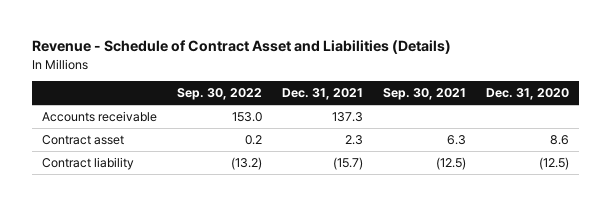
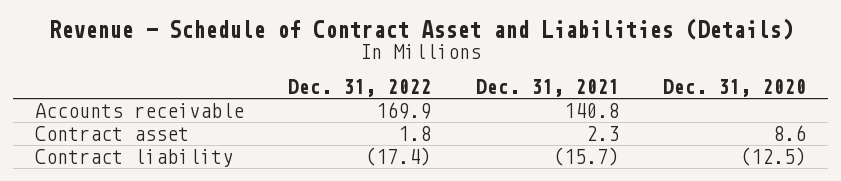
[176,88,262,101] Sep. 30, 2022 -> none
[382,88,466,101] Sep. 30, 2021 -> none
none -> [288,79,432,98] Dec. 31, 2022
[331,111,363,122] 137.3 -> [563,102,619,118] 140.8

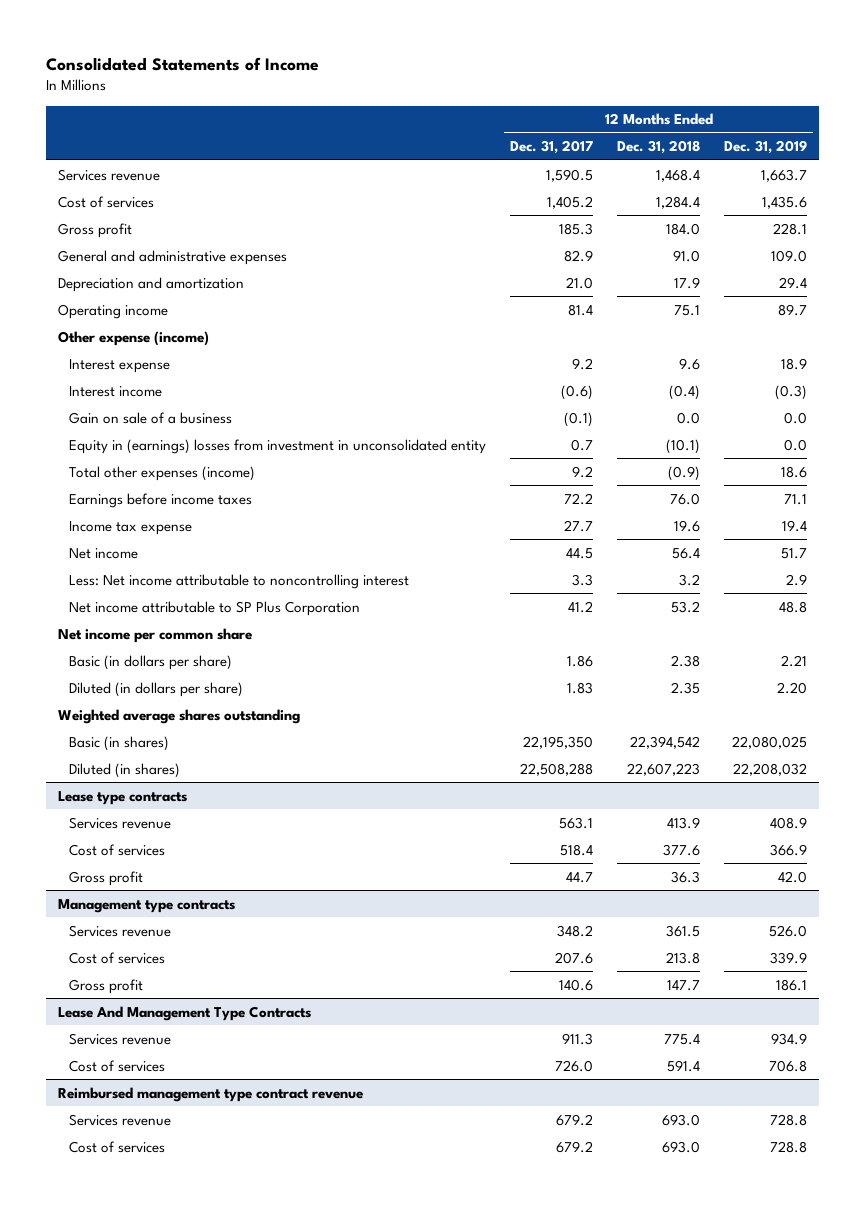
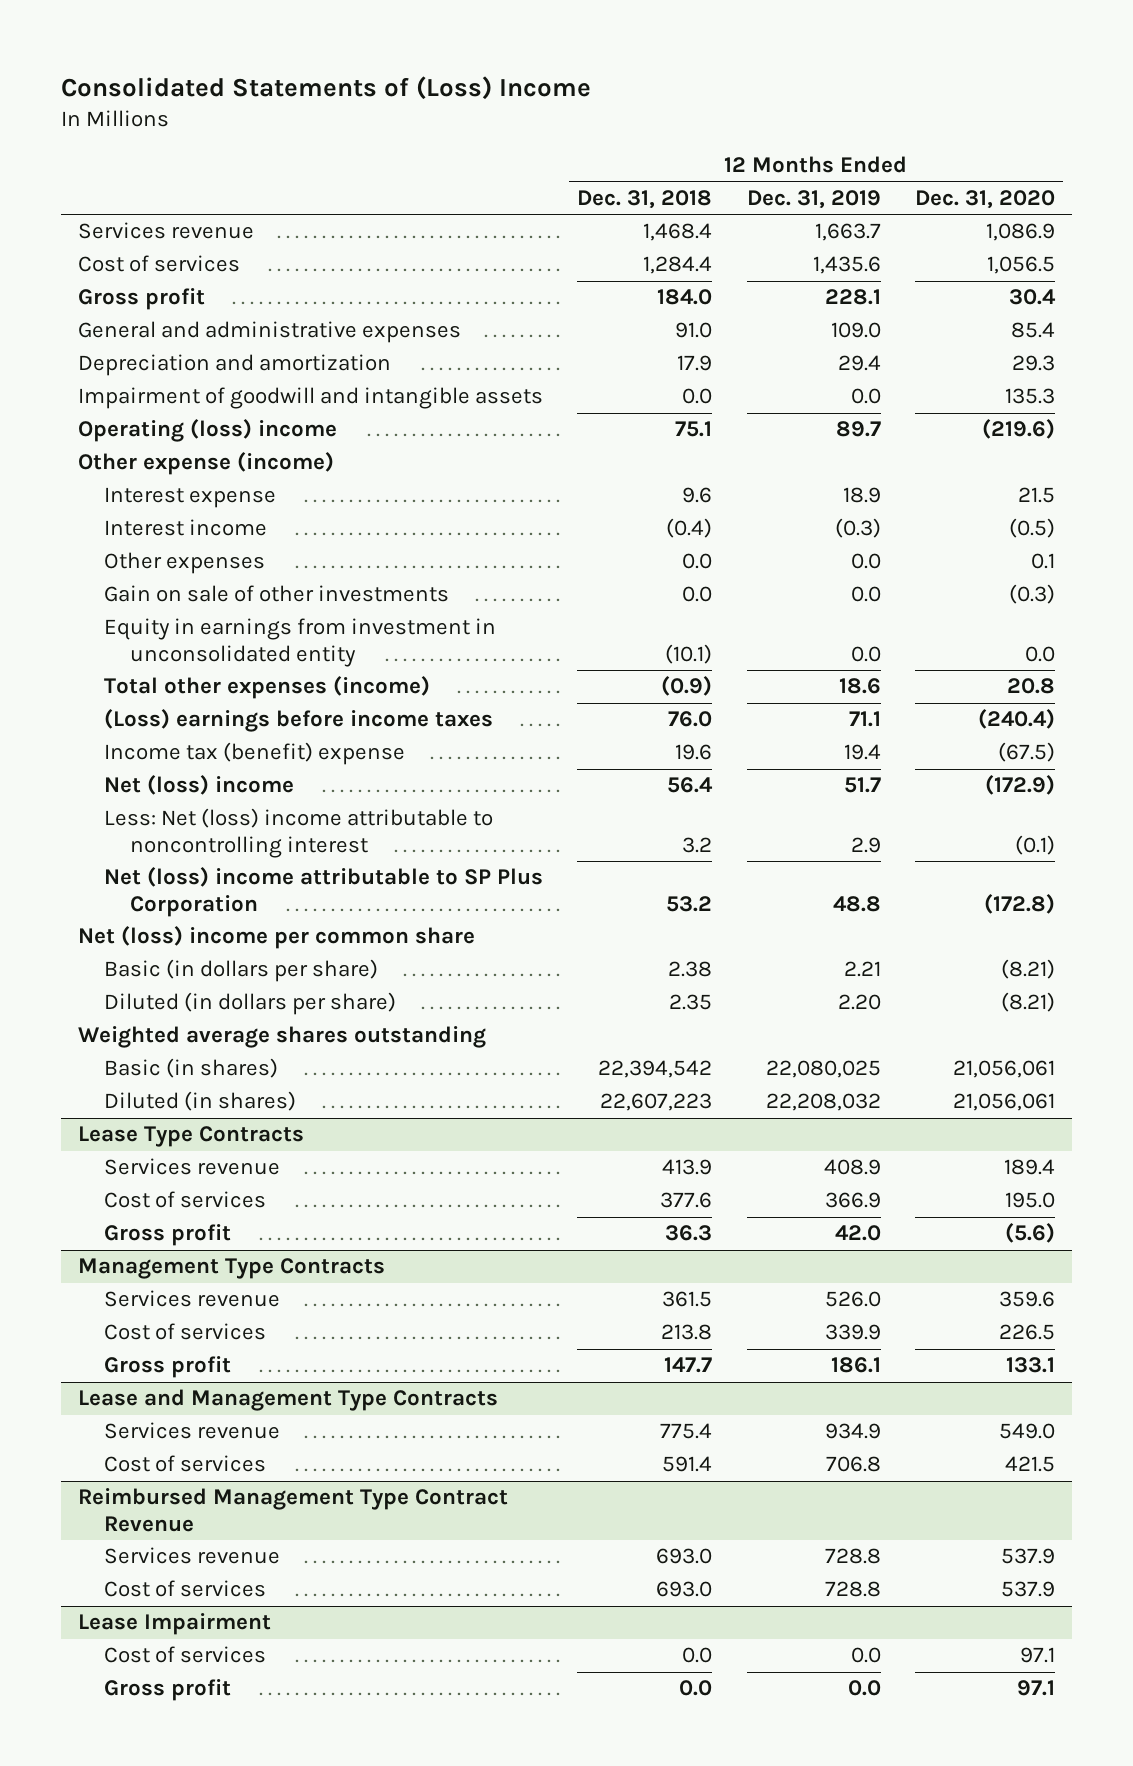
[46,56,320,71] Consolidated Statements of Income -> [60,75,591,100] Consolidated Statements of (Loss) Income
[510,140,594,155] Dec. 31, 2017 -> none
none -> [914,189,1055,209] Dec. 31, 2020
none -> [78,387,544,410] Impairment of goodwill and intangible assets
[58,303,169,319] Operating income -> [78,419,338,443] Operating (loss) income
none -> [104,552,266,575] Other expenses
[69,411,233,424] Gain on sale of a business -> [104,585,450,603] Gain on sale of other investments
[69,438,487,454] Equity in (earnings) losses from investment in unconsolidated entity -> [104,618,497,667] Equity in earnings from investment in unconsolidated entity
[69,492,253,508] Earnings before income taxes -> [104,709,494,733] (Loss) earnings before income taxes
[69,520,193,535] Income tax expense -> [104,742,406,766] Income tax (benefit) expense
[69,547,139,559] Net income -> [104,775,295,796] Net (loss) income
[69,573,410,589] Less: Net income attributable to noncontrolling interest -> [104,808,494,858] Less: Net (loss) income attributable to noncontrolling interest
[69,600,361,616] Net income attributable to SP Plus Corporation -> [104,867,544,917] Net (loss) income attributable to SP Plus Corporation
[58,627,253,643] Net income per common share -> [78,926,476,950] Net (loss) income per common share
[58,790,188,805] Lease type contracts -> [78,1126,305,1148] Lease Type Contracts
[58,898,236,913] Management type contracts -> [78,1258,386,1280] Management Type Contracts
[58,1005,312,1021] Lease And Management Type Contracts -> [78,1389,499,1412] Lease and Management Type Contracts
[58,1086,364,1102] Reimbursed management type contract revenue -> [78,1488,509,1532] Reimbursed Management Type Contract Revenue
none -> [78,1613,272,1636] Lease Impairment
none -> [104,1646,267,1664] Cost of services
none -> [104,1679,232,1702] Gross profit

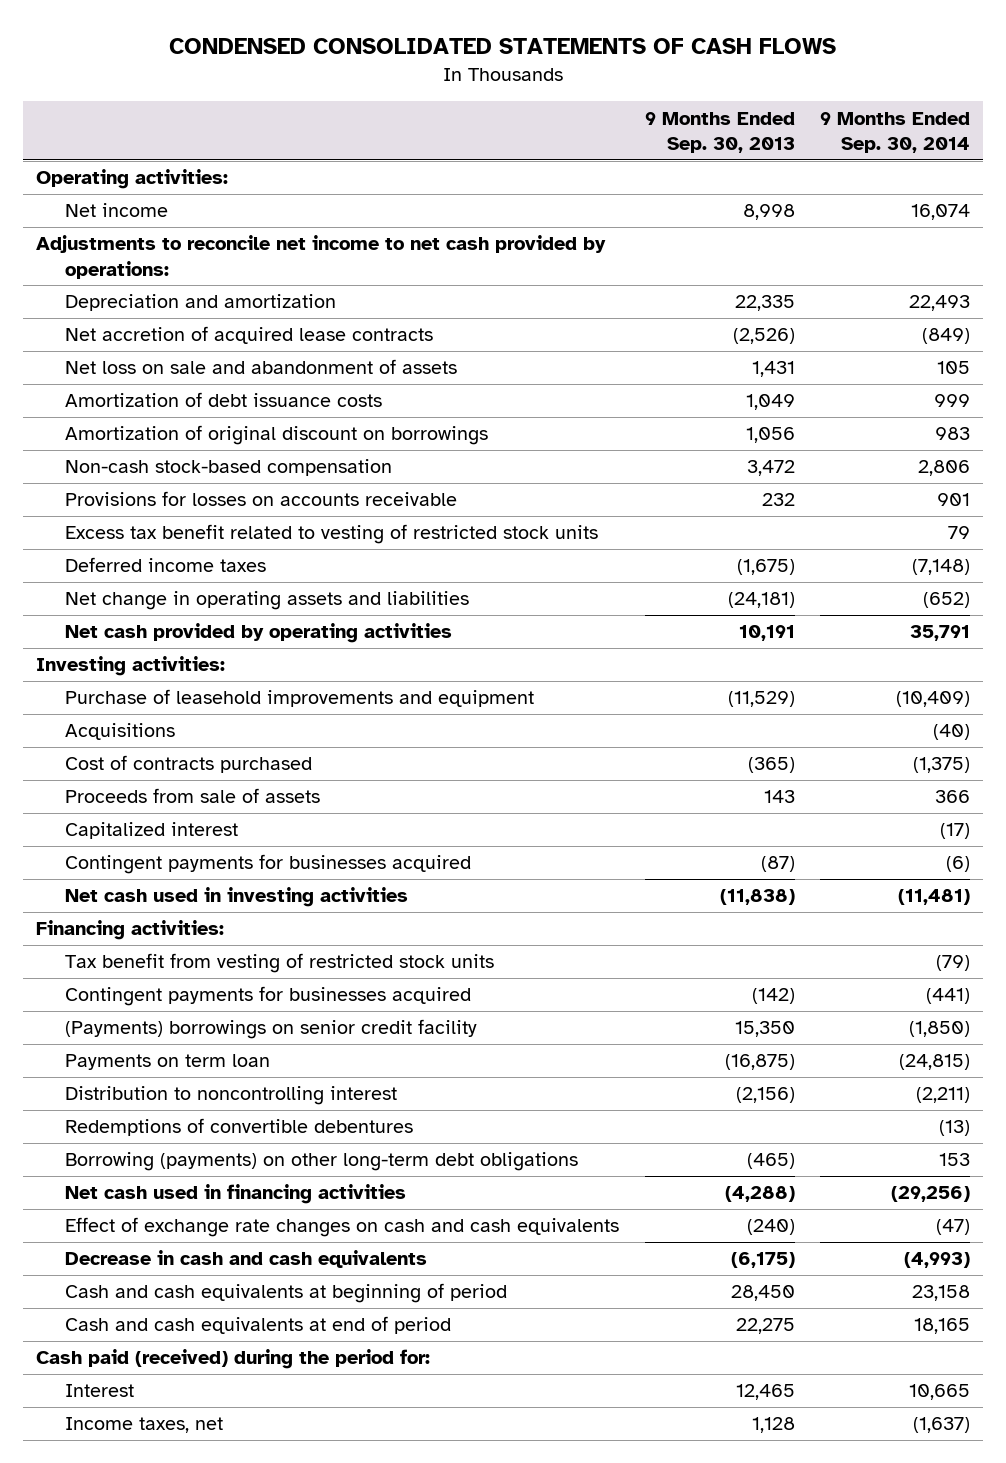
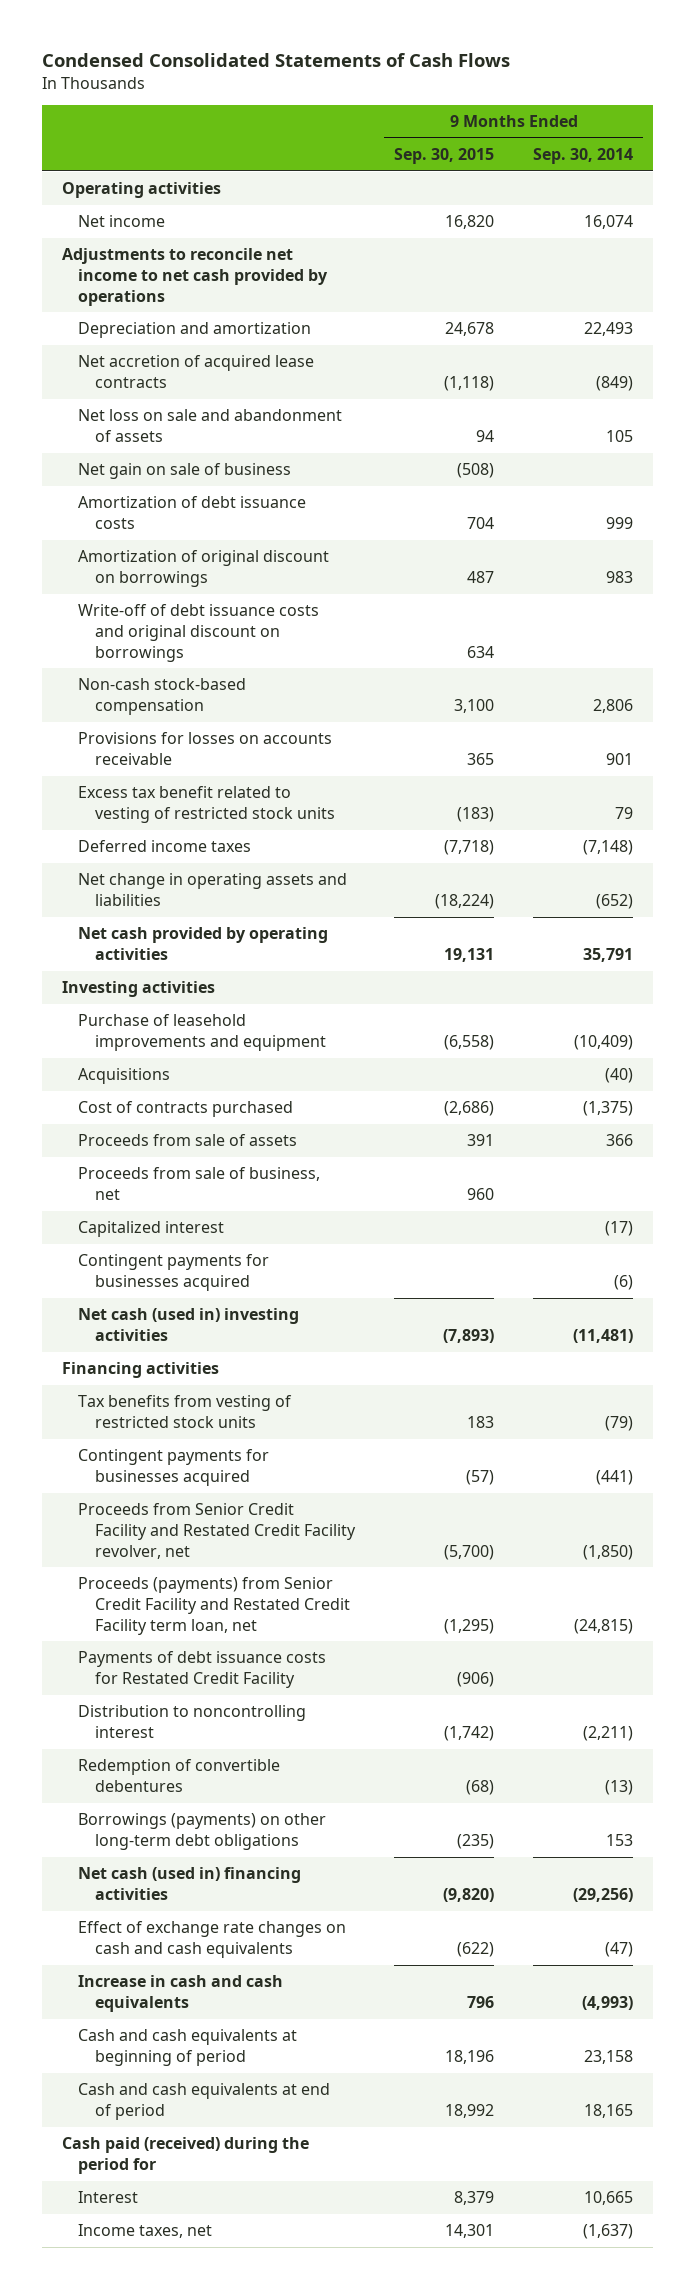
[168,38,836,55] CONDENSED CONSOLIDATED STATEMENTS OF CASH FLOWS -> [42,52,511,67] Condensed Consolidated Statements of Cash Flows
[644,111,795,153] 9 Months Ended Sep. 30, 2013 -> none
none -> [394,148,495,165] Sep. 30, 2015
[35,169,228,190] Operating activities: -> [61,182,221,199] Operating activities
[35,235,606,279] Adjustments to reconcile net income to net cash provided by operations: -> [61,248,329,306] Adjustments to reconcile net income to net cash provided by operations
none -> [78,463,292,480] Net gain on sale of business
none -> [78,604,320,662] Write-off of debt issuance costs and original discount on borrowings
[35,656,225,677] Investing activities: -> [61,981,215,998] Investing activities
none -> [78,1167,321,1200] Proceeds from sale of business, net
[65,887,409,908] Net cash used in investing activities -> [78,1308,300,1341] Net cash (used in) investing activities
[35,920,224,941] Financing activities: -> [61,1362,219,1379] Financing activities
[65,953,495,974] Tax benefit from vesting of restricted stock units -> [78,1395,293,1428] Tax benefits from vesting of restricted stock units
[65,1019,478,1040] (Payments) borrowings on senior credit facility -> [78,1503,356,1559] Proceeds from Senior Credit Facility and Restated Credit Facility revolver, net
[65,1054,271,1071] Payments on term loan -> [78,1577,350,1635] Proceeds (payments) from Senior Credit Facility and Restated Credit Facility term loan, net
none -> [78,1651,327,1688] Payments of debt issuance costs for Restated Credit Facility
[65,1118,414,1137] Redemptions of convertible debentures -> [78,1759,281,1792] Redemption of convertible debentures
[65,1152,579,1172] Borrowing (payments) on other long-term debt obligations -> [78,1813,327,1850] Borrowings (payments) on other long-term debt obligations
[65,1184,407,1205] Net cash used in financing activities -> [78,1867,302,1900] Net cash (used in) financing activities
[65,1250,428,1269] Decrease in cash and cash equivalents -> [78,1975,284,2012] Increase in cash and cash equivalents
[35,1349,430,1370] Cash paid (received) during the period for: -> [61,2137,309,2174] Cash paid (received) during the period for

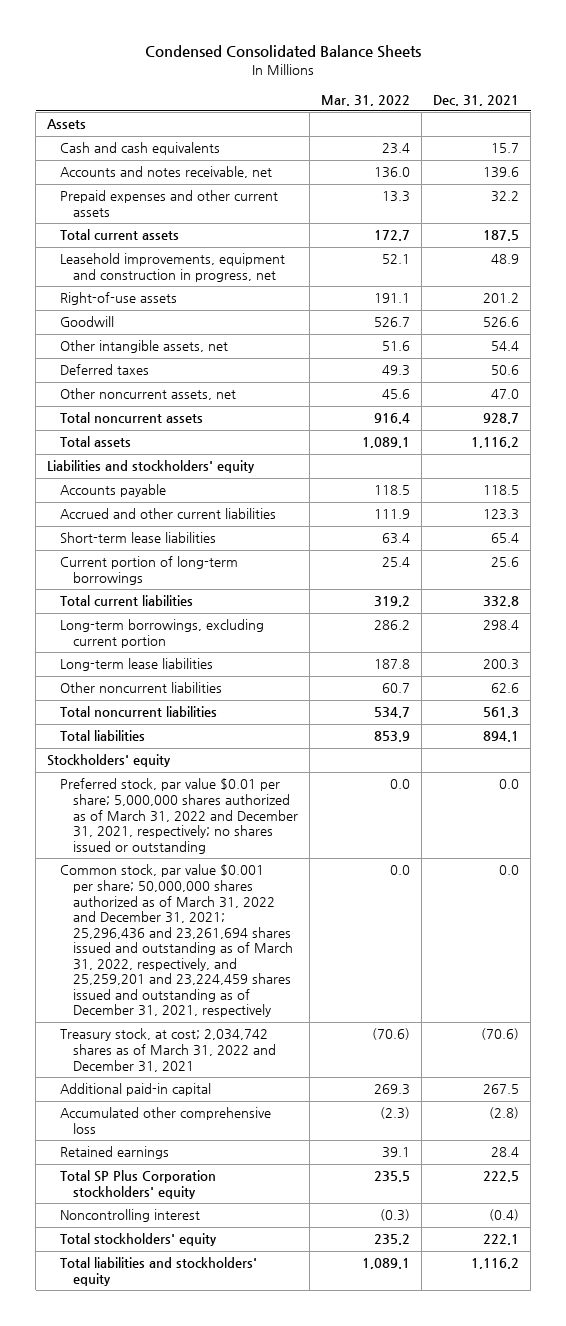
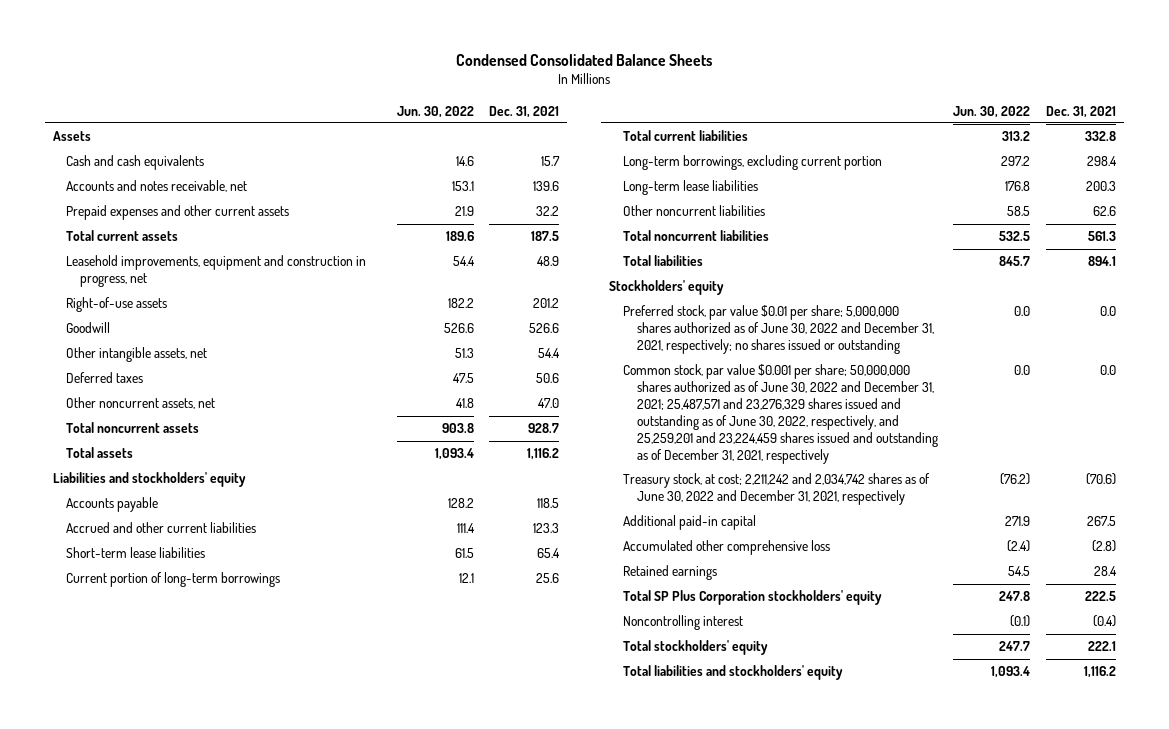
[320,94,410,106] Mar. 31, 2022 -> none
none -> [396,105,474,118] Jun. 30, 2022
[59,778,298,854] Preferred stock, par value $0.01 per share; 5,000,000 shares authorized as of March 31, 2022 and December 31, 2021, respectively; no shares issued or outstanding -> [622,305,934,355] Preferred stock, par value $0.01 per share; 5,000,000 shares authorized as of June 30, 2022 and December 31, 2021, respectively; no shares issued or outstanding
[59,864,293,1018] Common stock, par value $0.001 per share; 50,000,000 shares authorized as of March 31, 2022 and December 31, 2021; 25,296,436 and 23,261,694 shares issued and outstanding as of March 31, 2022, respectively, and 25,259,201 and 23,224,459 shares issued and outstanding as of December 31, 2021, respectively -> [622,364,938,465] Common stock, par value $0.001 per share; 50,000,000 shares authorized as of June 30, 2022 and December 31, 2021; 25,487,571 and 23,276,329 shares issued and outstanding as of June 30, 2022, respectively, and 25,259,201 and 23,224,459 shares issued and outstanding as of December 31, 2021, respectively
[59,1028,276,1072] Treasury stock, at cost; 2,034,742 shares as of March 31, 2022 and December 31, 2021 -> [622,473,930,506] Treasury stock, at cost; 2,211,242 and 2,034,742 shares as of June 30, 2022 and December 31, 2021, respectively

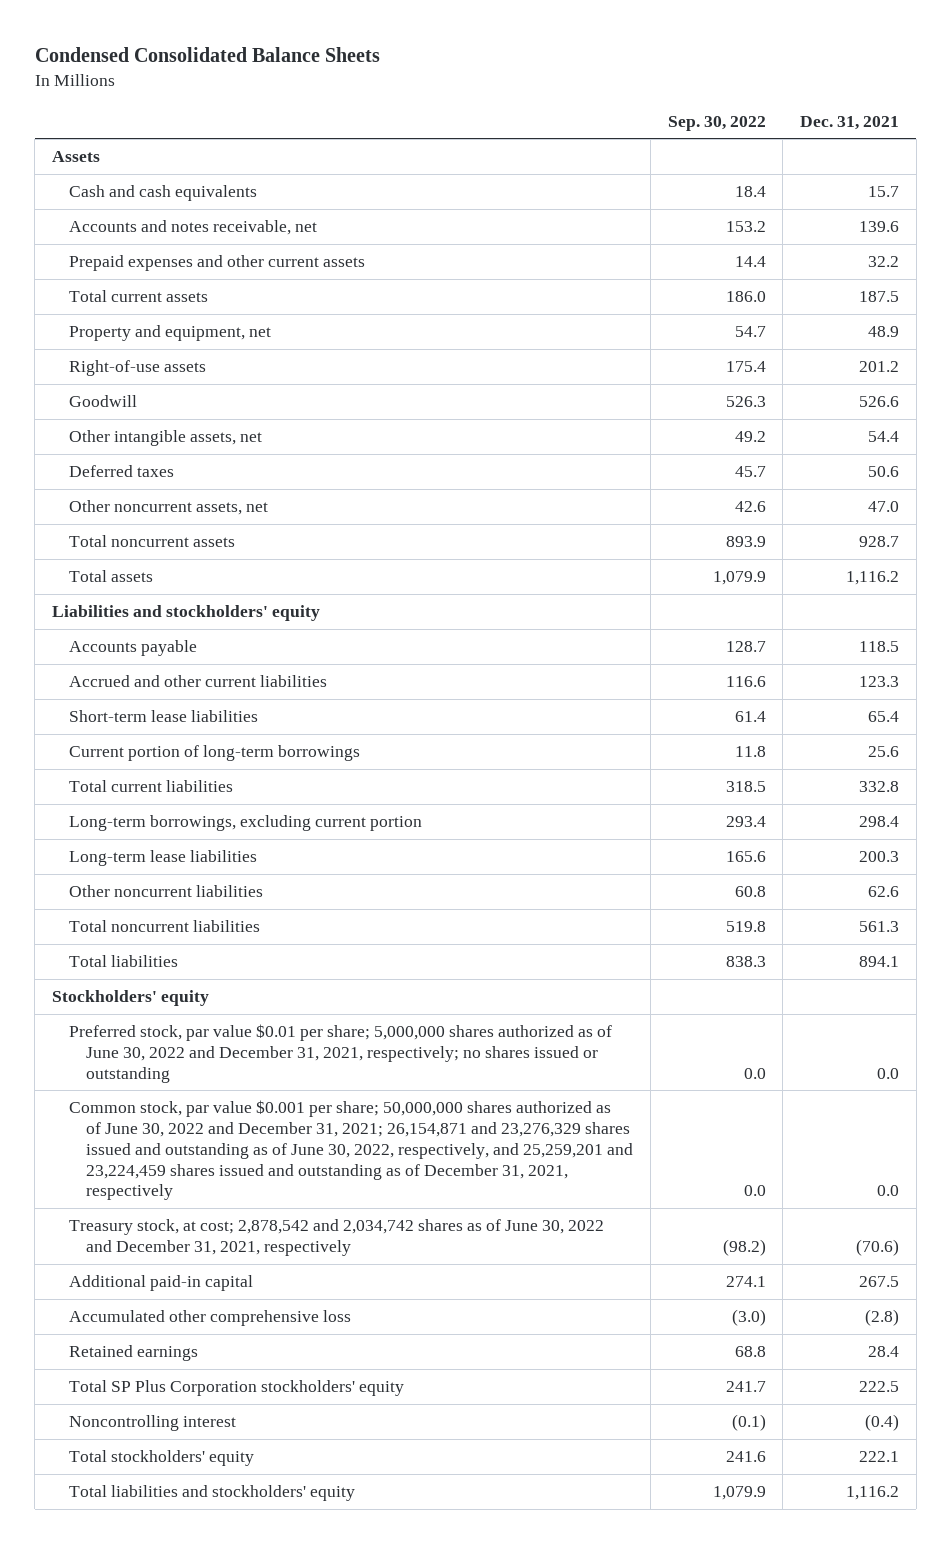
[396,105,474,118] Jun. 30, 2022 -> none
none -> [667,115,766,131] Sep. 30, 2022
[66,255,367,288] Leasehold improvements, equipment and construction in progress, net -> [69,325,272,342] Property and equipment, net
[622,364,938,465] Common stock, par value $0.001 per share; 50,000,000 shares authorized as of June 30, 2022 and December 31, 2021; 25,487,571 and 23,276,329 shares issued and outstanding as of June 30, 2022, respectively, and 25,259,201 and 23,224,459 shares issued and outstanding as of December 31, 2021, respectively -> [69,1100,634,1201] Common stock, par value $0.001 per share; 50,000,000 shares authorized as of June 30, 2022 and December 31, 2021; 26,154,871 and 23,276,329 shares issued and outstanding as of June 30, 2022, respectively, and 25,259,201 and 23,224,459 shares issued and outstanding as of December 31, 2021, respectively
[622,473,930,506] Treasury stock, at cost; 2,211,242 and 2,034,742 shares as of June 30, 2022 and December 31, 2021, respectively -> [69,1219,605,1256] Treasury stock, at cost; 2,878,542 and 2,034,742 shares as of June 30, 2022 and December 31, 2021, respectively

